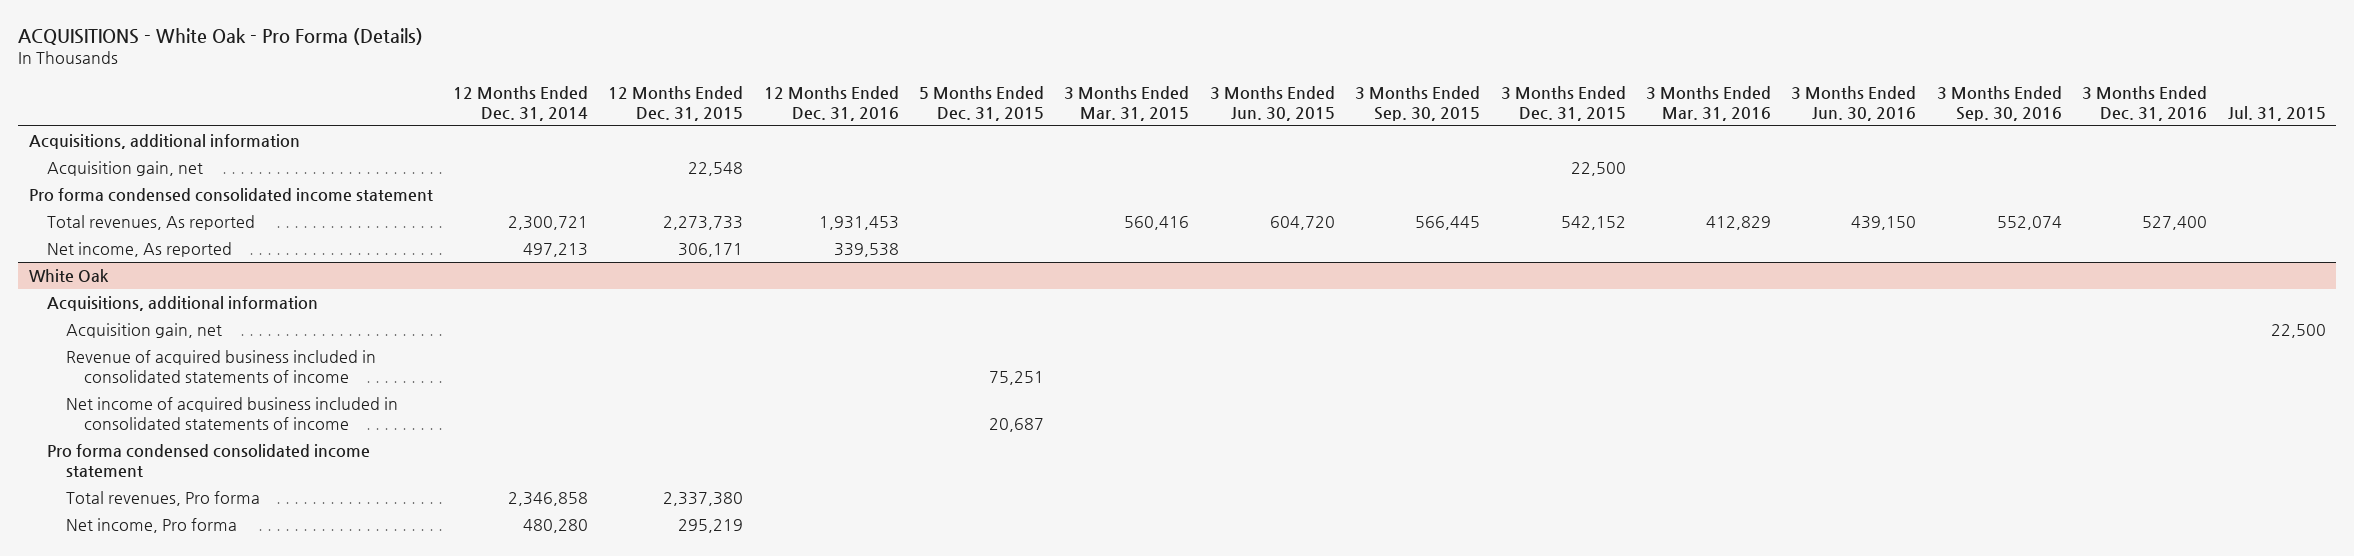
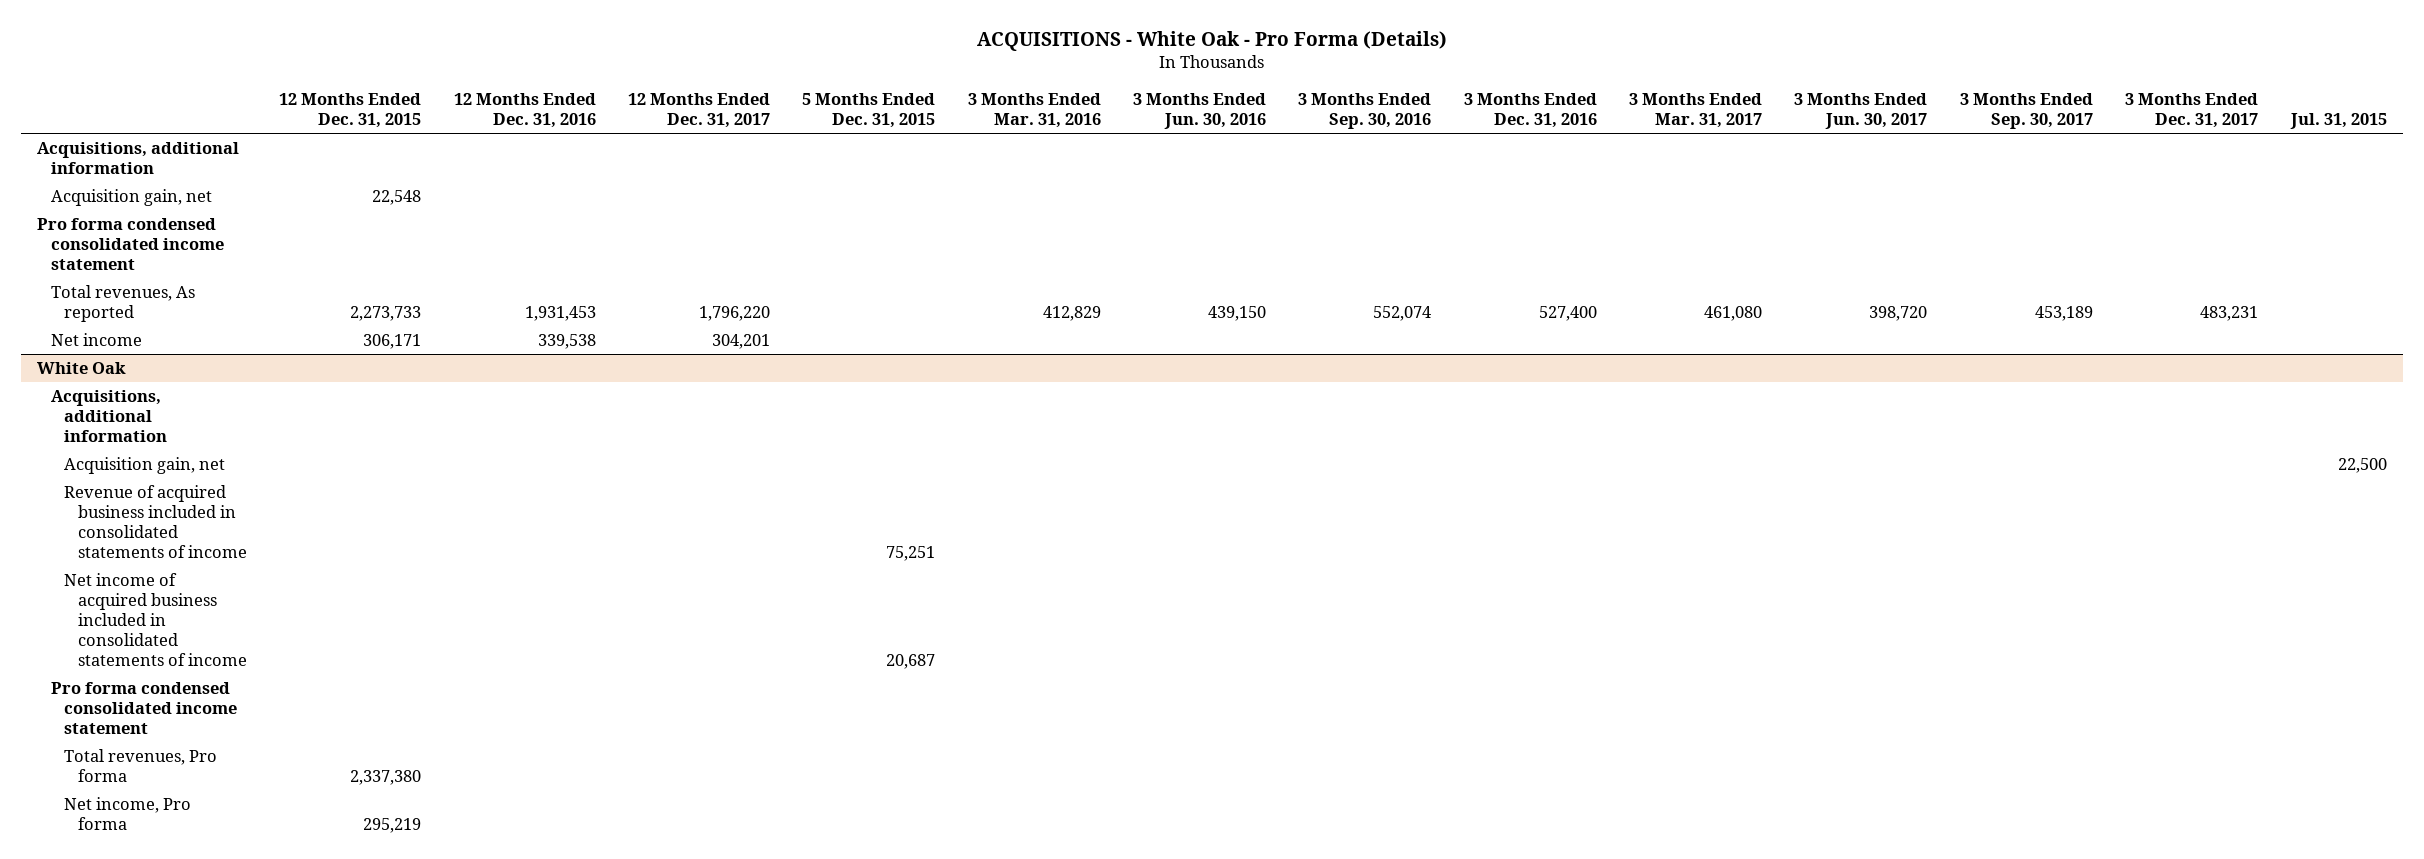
[452,85,588,121] 12 Months Ended Dec. 31, 2014 -> none
[1064,85,1190,121] 3 Months Ended Mar. 31, 2015 -> none
[1209,85,1335,121] 3 Months Ended Jun. 30, 2015 -> none
[1355,85,1481,121] 3 Months Ended Sep. 30, 2015 -> none
[1500,85,1626,121] 3 Months Ended Dec. 31, 2015 -> none
none -> [627,92,770,128] 12 Months Ended Dec. 31, 2017
none -> [1629,92,1763,128] 3 Months Ended Mar. 31, 2017
none -> [1794,92,1928,129] 3 Months Ended Jun. 30, 2017
none -> [1959,92,2093,129] 3 Months Ended Sep. 30, 2017
none -> [2125,92,2259,128] 3 Months Ended Dec. 31, 2017
[47,242,233,258] Net income, As reported -> [50,333,142,347] Net income

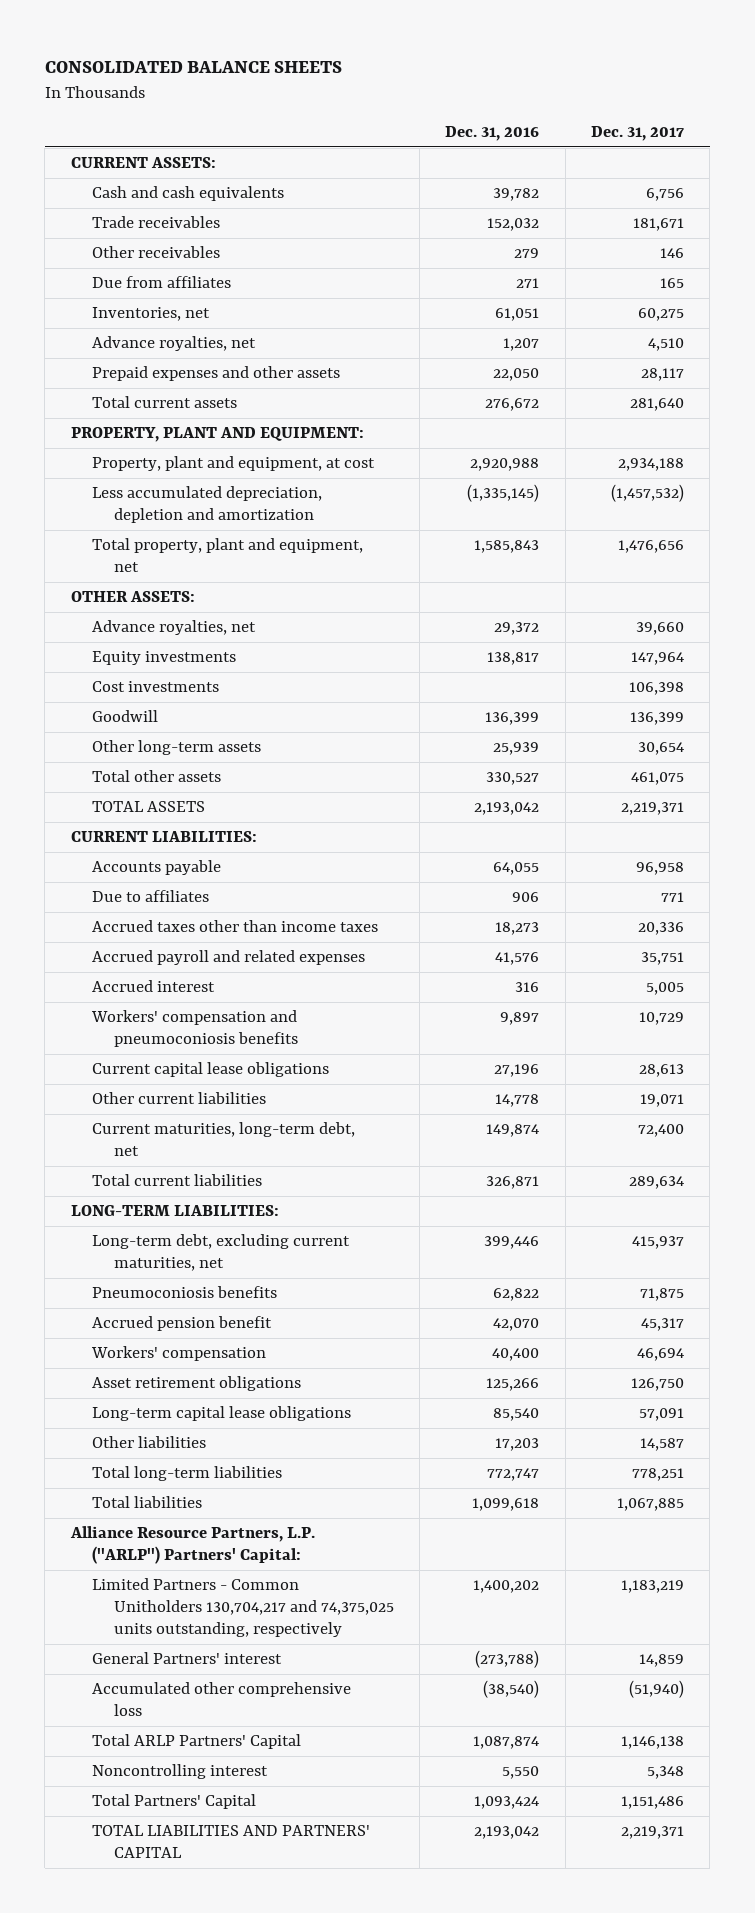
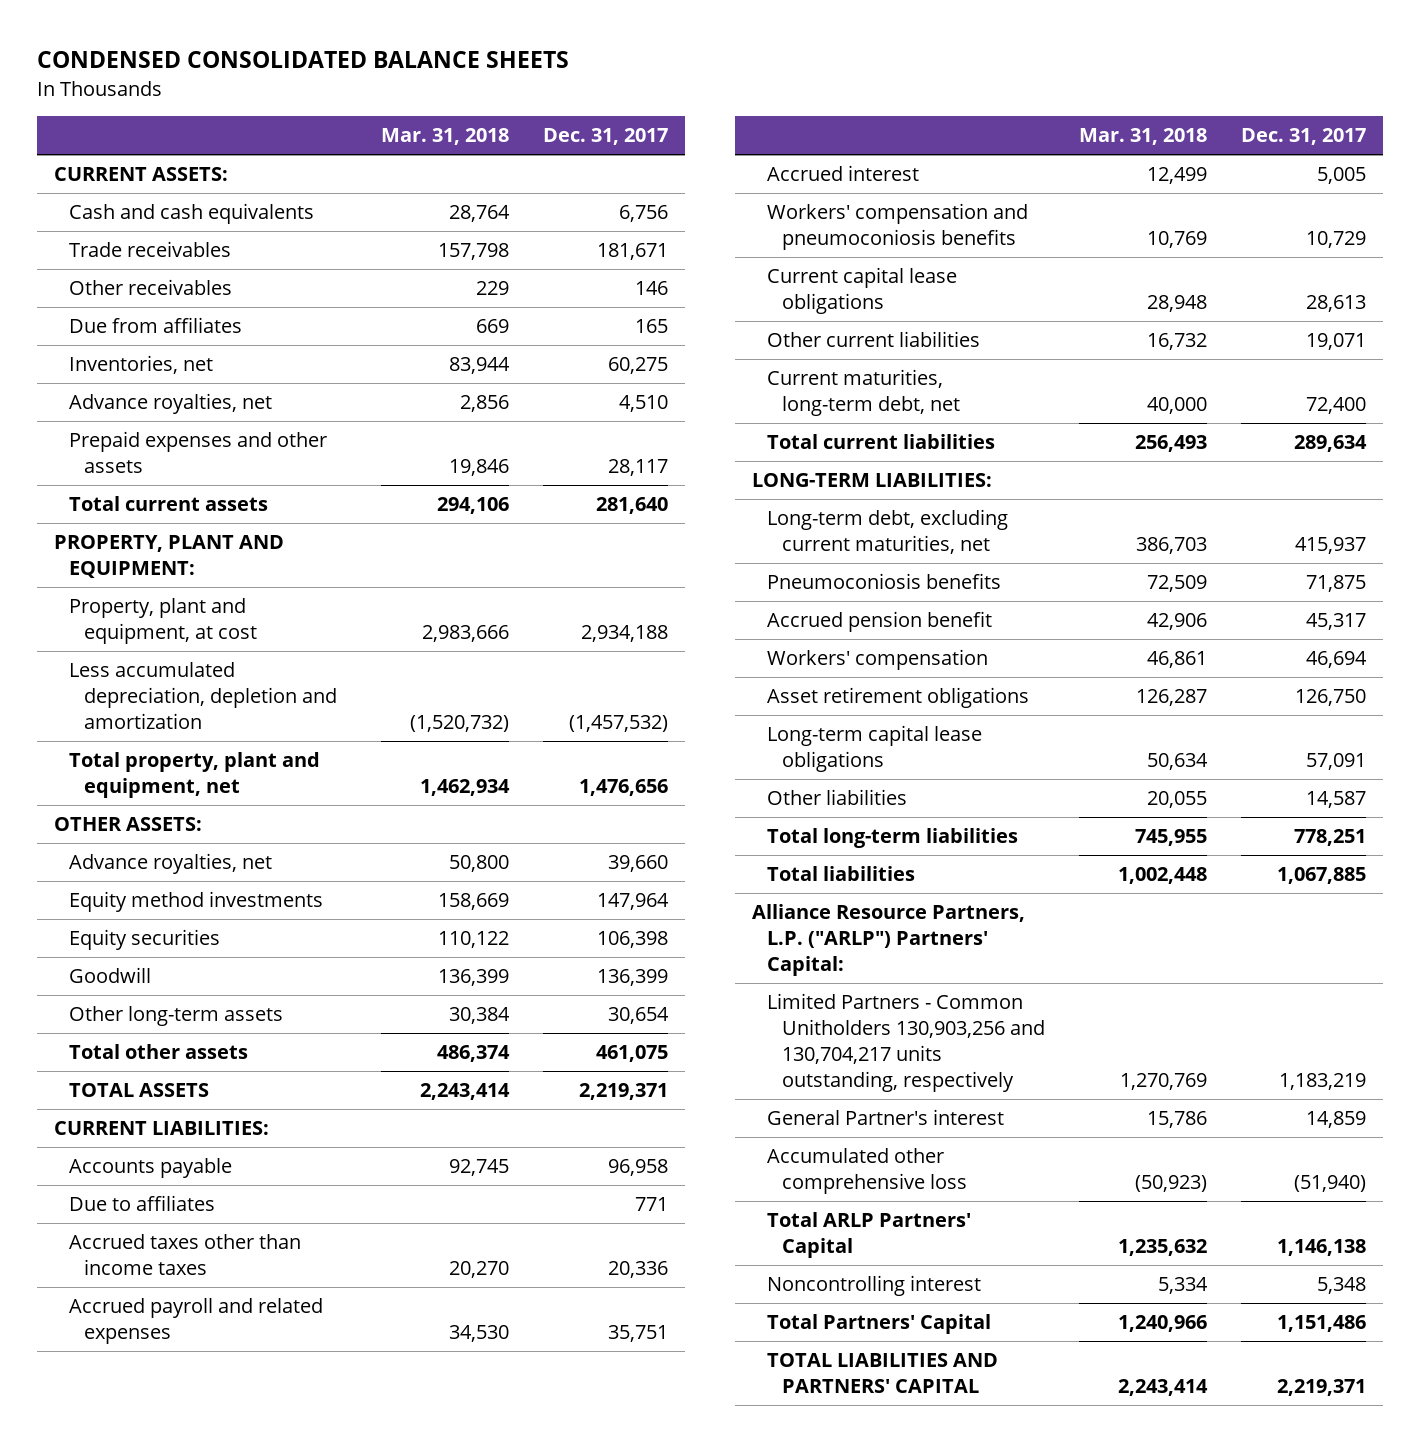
[44,61,342,74] CONSOLIDATED BALANCE SHEETS -> [37,51,570,69] CONDENSED CONSOLIDATED BALANCE SHEETS
[445,126,540,142] Dec. 31, 2016 -> none
none -> [380,127,509,145] Mar. 31, 2018
[92,651,237,666] Equity investments -> [68,891,323,913] Equity method investments
[92,681,220,693] Cost investments -> [68,929,220,951] Equity securities
[92,1578,394,1637] Limited Partners - Common Unitholders 130,704,217 and 74,375,025 units outstanding, respectively -> [767,993,1045,1092] Limited Partners - Common Unitholders 130,903,256 and 130,704,217 units outstanding, respectively
[92,1652,283,1665] General Partners' interest -> [767,1109,1005,1126] General Partner's interest

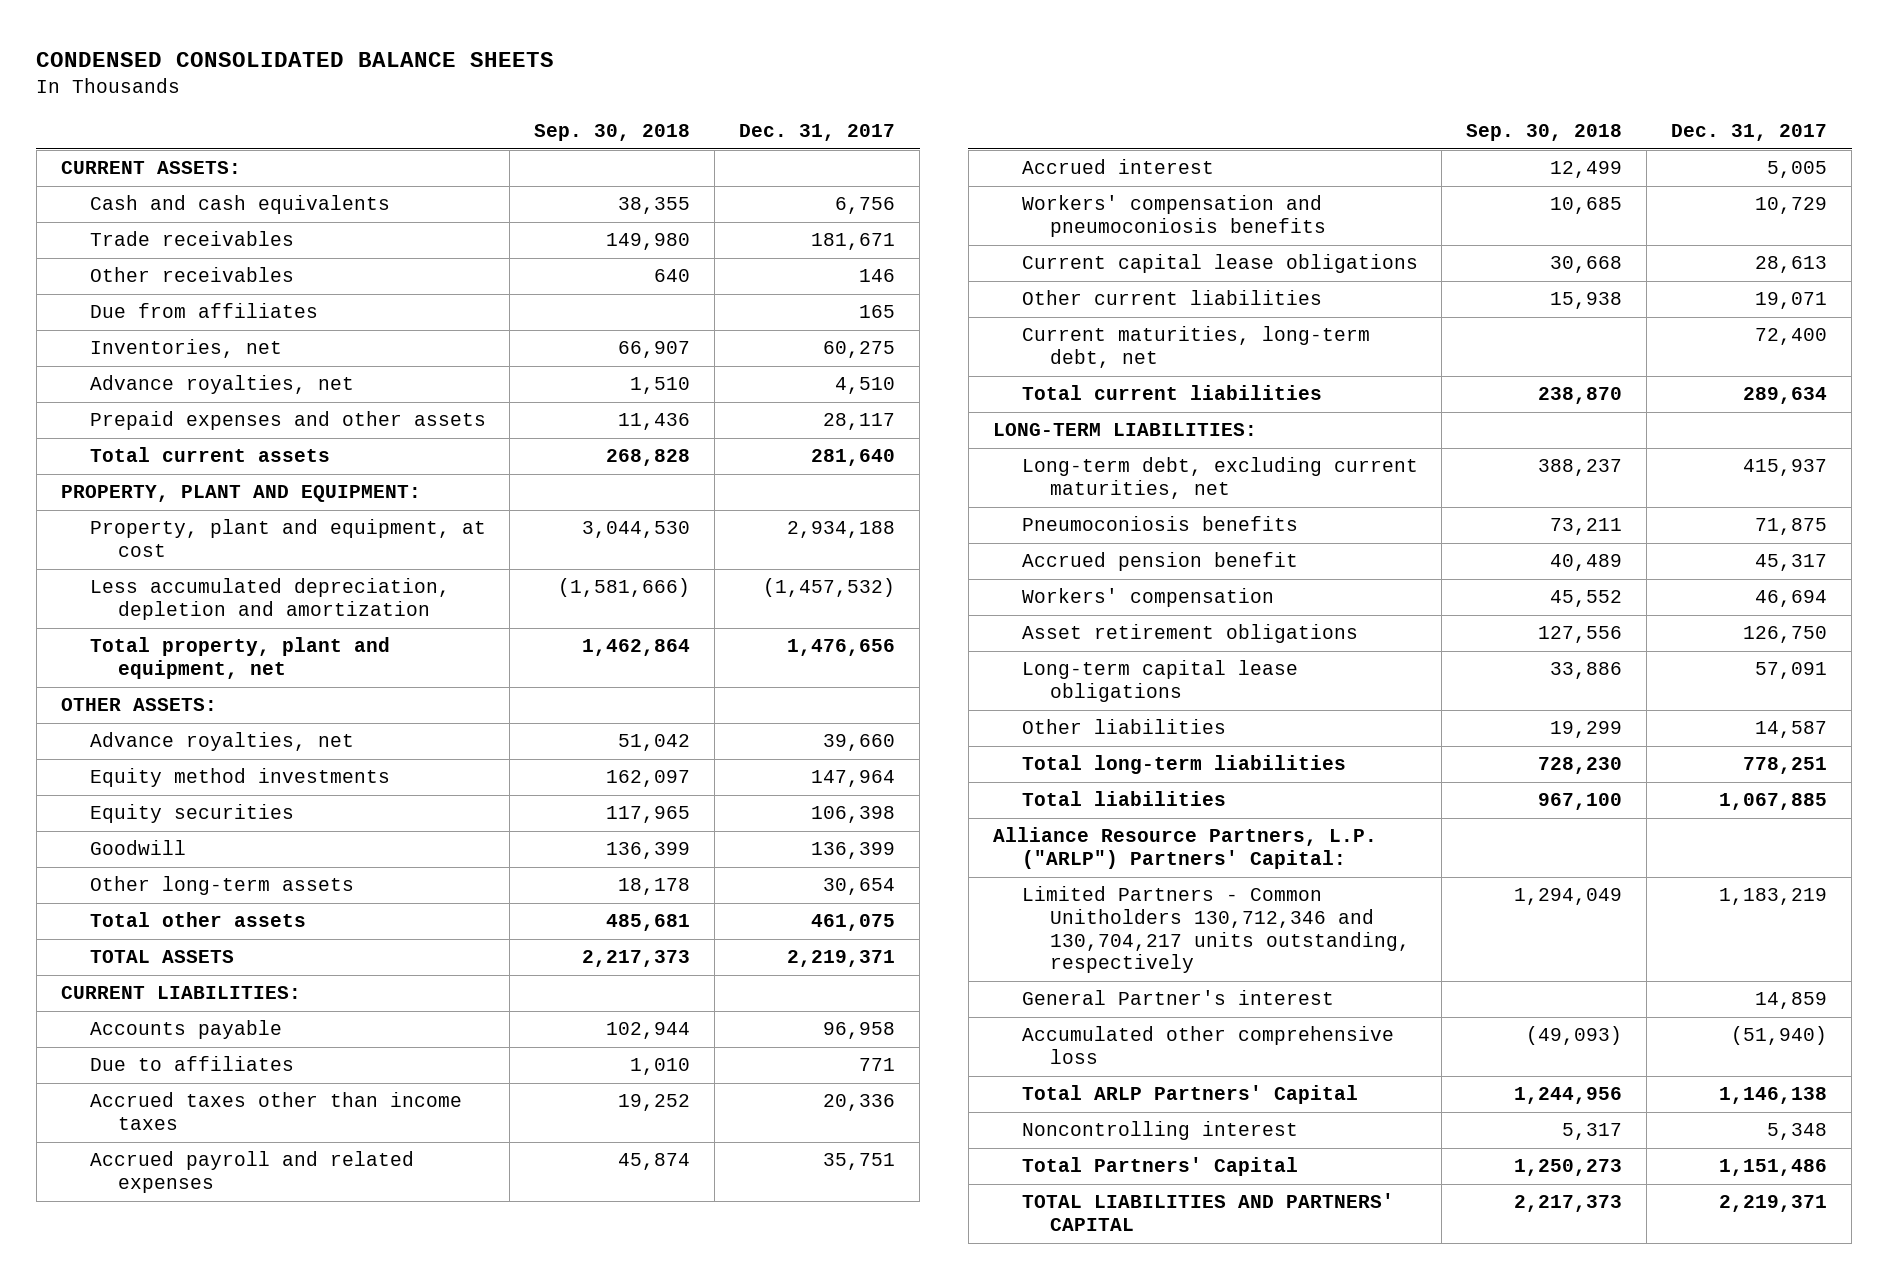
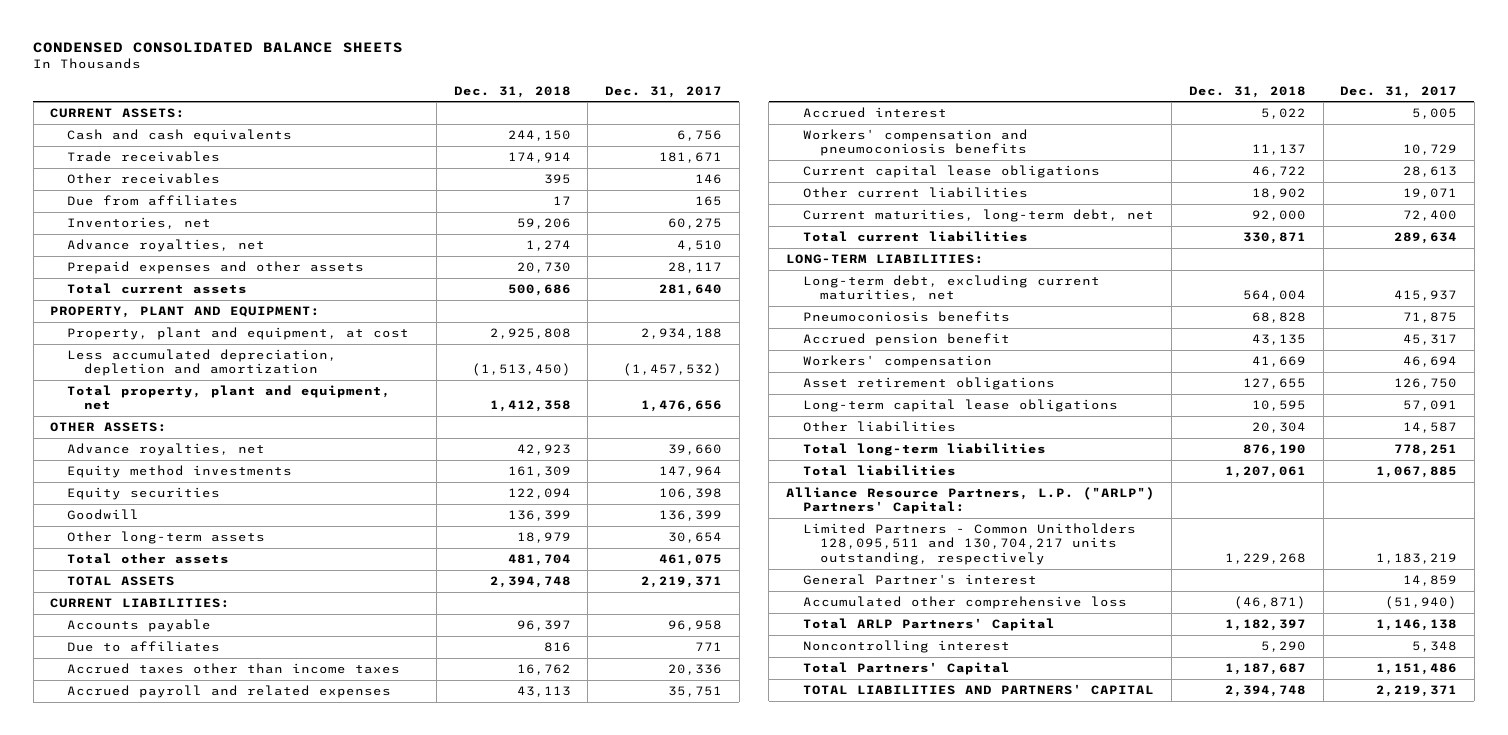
[534,124,691,142] Sep. 30, 2018 -> none
none -> [453,85,571,98] Dec. 31, 2018
[1021,886,1411,974] Limited Partners - Common Unitholders 130,712,346 and 130,704,217 units outstanding, respectively -> [802,522,1136,565] Limited Partners - Common Unitholders 128,095,511 and 130,704,217 units outstanding, respectively

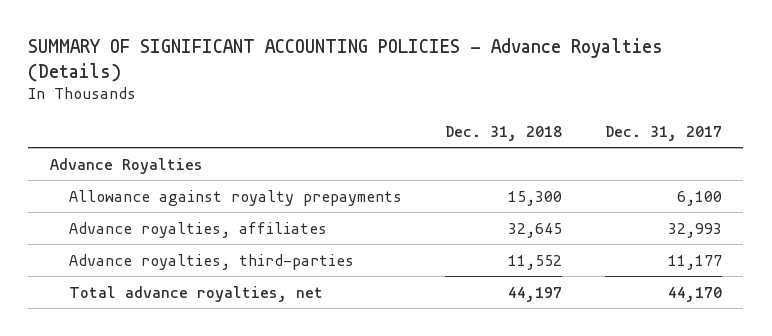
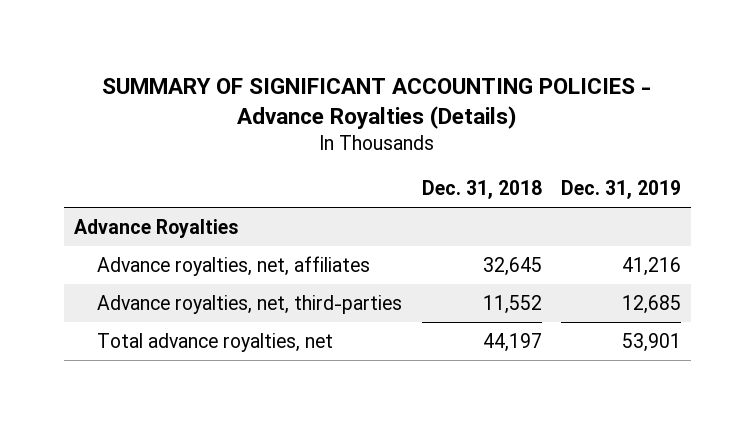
[604,125,722,141] Dec. 31, 2017 -> none
none -> [561,180,682,200] Dec. 31, 2019
[69,189,403,206] Allowance against royalty prepayments -> none
[69,221,328,238] Advance royalties, affiliates -> [97,255,371,276] Advance royalties, net, affiliates
[69,253,355,270] Advance royalties, third-parties -> [97,294,403,314] Advance royalties, net, third-parties

